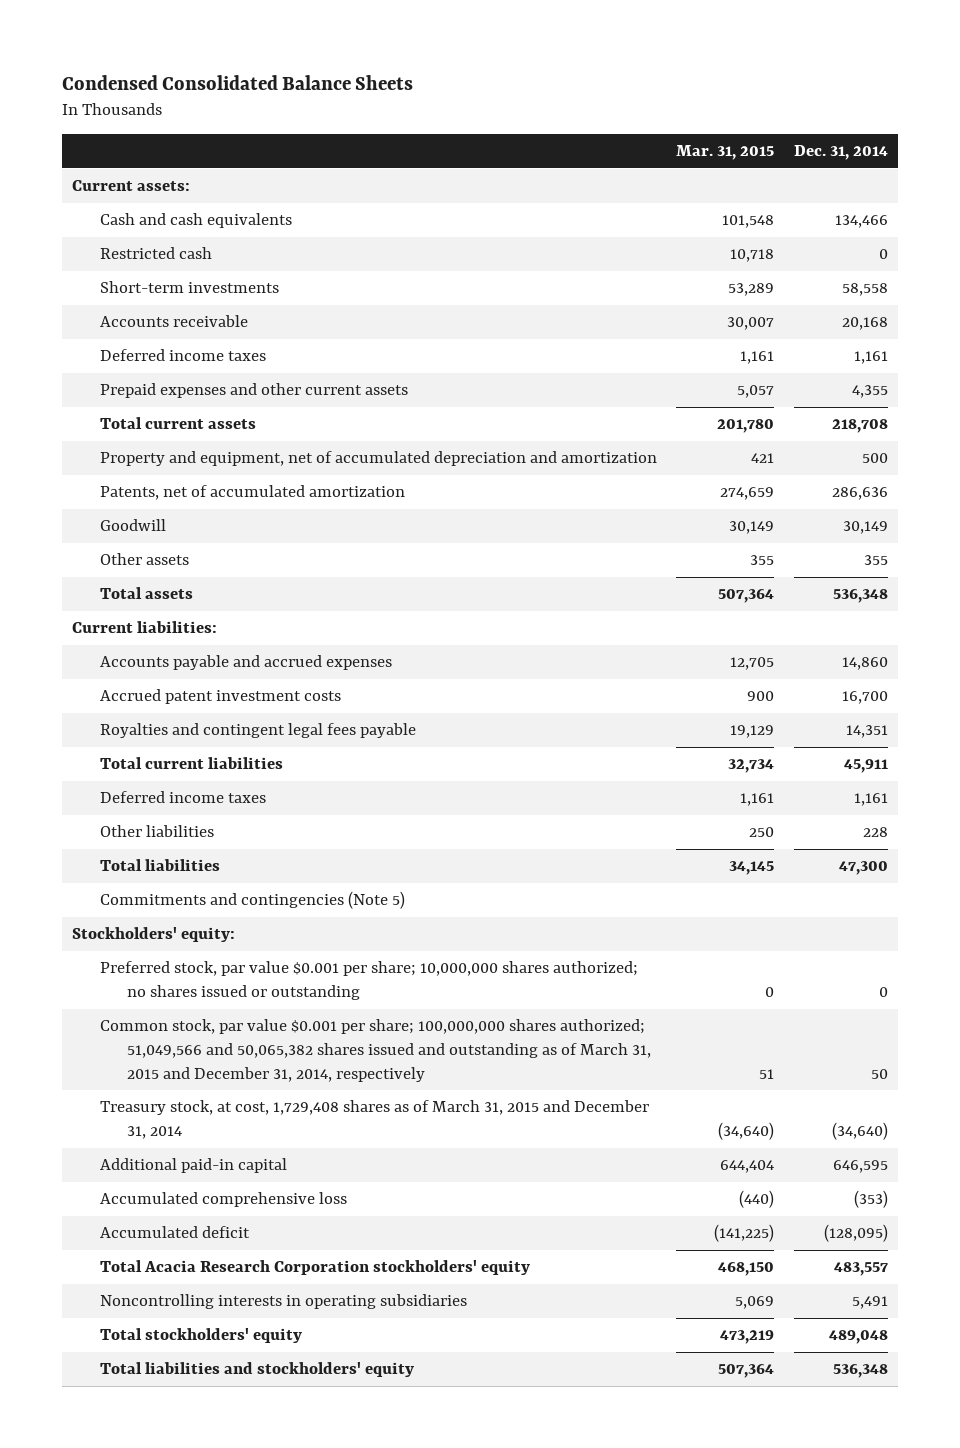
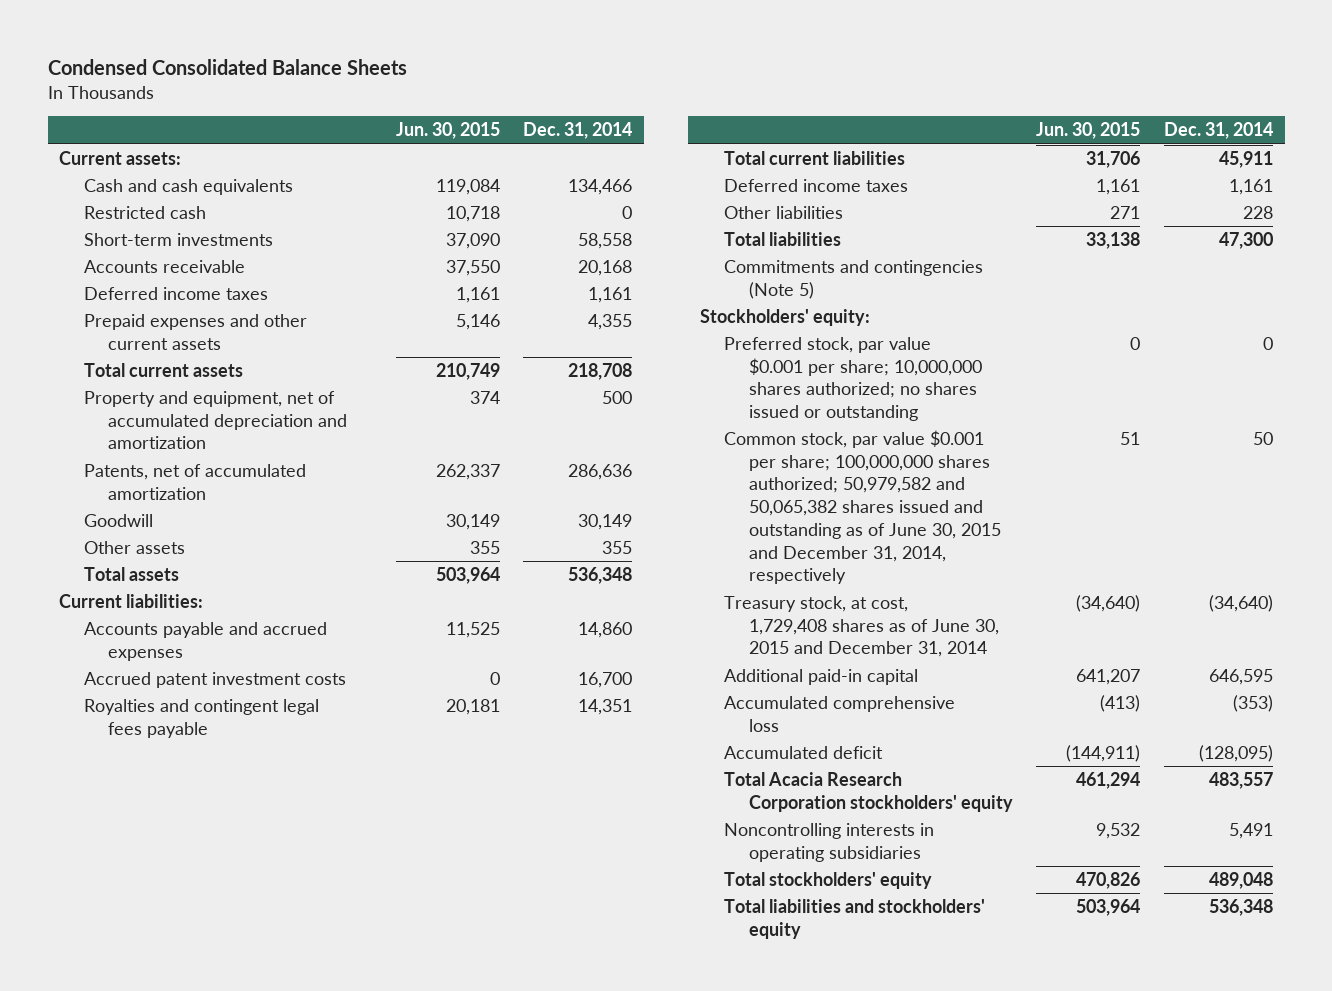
[676,144,775,160] Mar. 31, 2015 -> none
none -> [395,122,500,140] Jun. 30, 2015
[99,1019,652,1082] Common stock, par value $0.001 per share; 100,000,000 shares authorized; 51,049,566 and 50,065,382 shares issued and outstanding as of March 31, 2015 and December 31, 2014, respectively -> [724,430,1001,585] Common stock, par value $0.001 per share; 100,000,000 shares authorized; 50,979,582 and 50,065,382 shares issued and outstanding as of June 30, 2015 and December 31, 2014, respectively
[99,1100,649,1139] Treasury stock, at cost, 1,729,408 shares as of March 31, 2015 and December 31, 2014 -> [724,596,999,658] Treasury stock, at cost, 1,729,408 shares as of June 30, 2015 and December 31, 2014

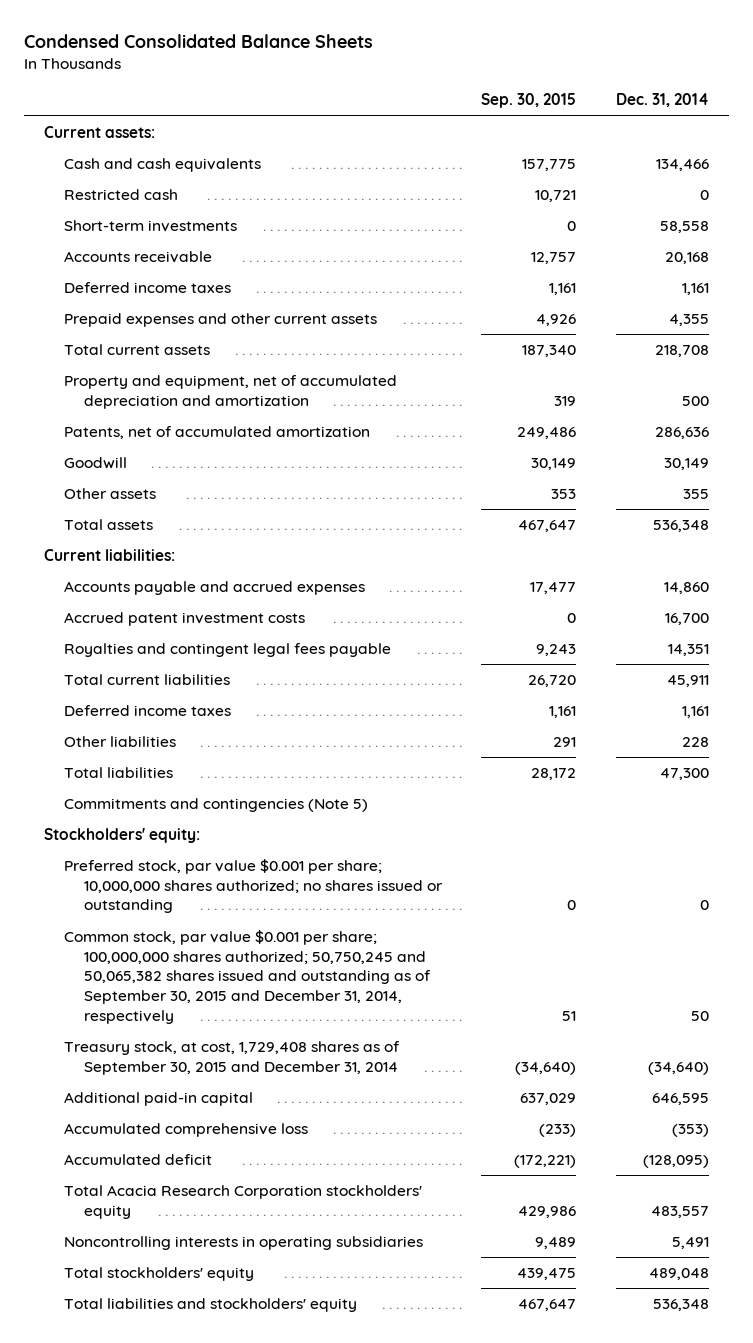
[395,122,500,140] Jun. 30, 2015 -> none
none -> [481,93,577,109] Sep. 30, 2015
[724,430,1001,585] Common stock, par value $0.001 per share; 100,000,000 shares authorized; 50,979,582 and 50,065,382 shares issued and outstanding as of June 30, 2015 and December 31, 2014, respectively -> [63,930,431,1024] Common stock, par value $0.001 per share; 100,000,000 shares authorized; 50,750,245 and 50,065,382 shares issued and outstanding as of September 30, 2015 and December 31, 2014, respectively
[724,596,999,658] Treasury stock, at cost, 1,729,408 shares as of June 30, 2015 and December 31, 2014 -> [63,1041,400,1075] Treasury stock, at cost, 1,729,408 shares as of September 30, 2015 and December 31, 2014

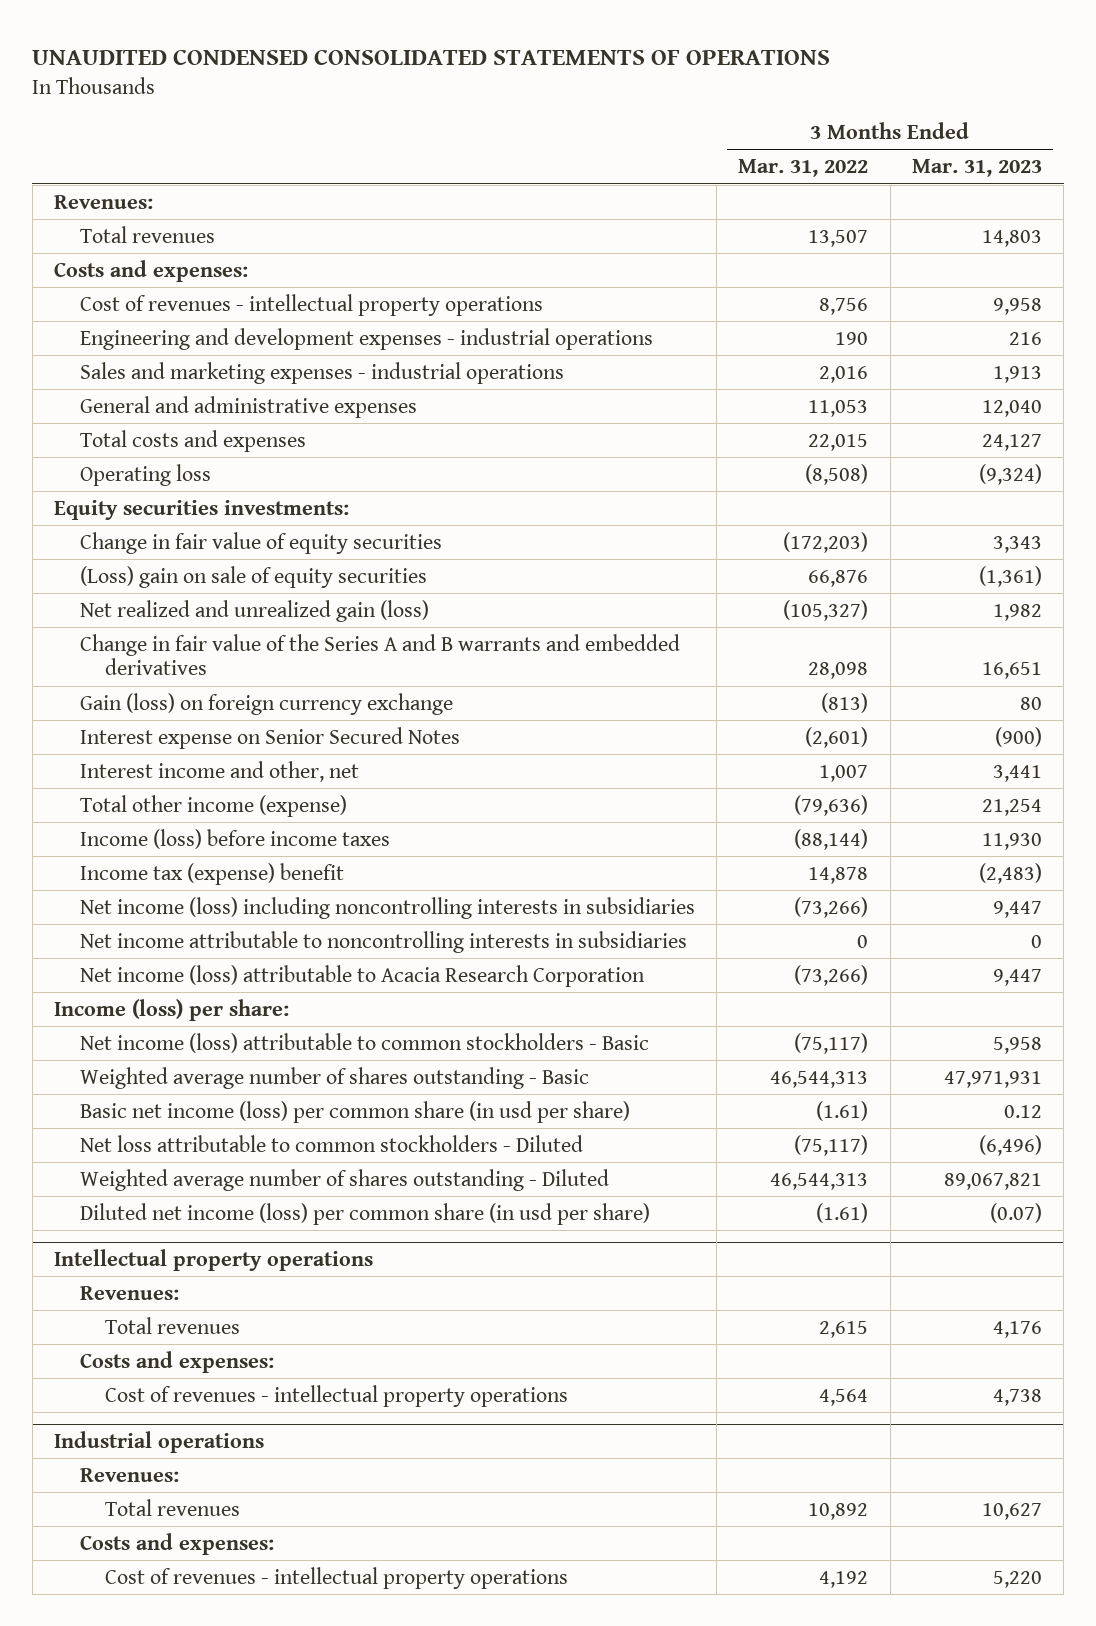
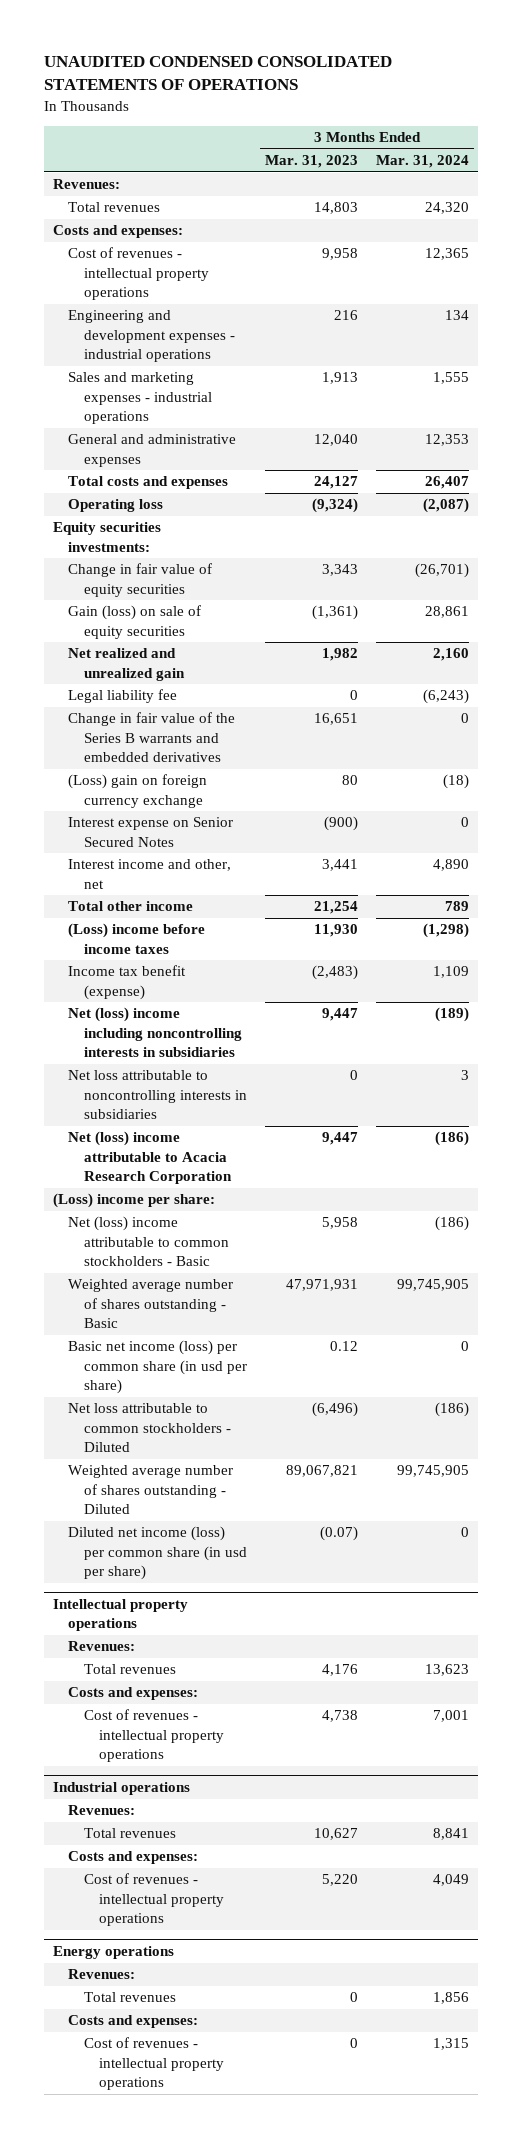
[738,159,869,178] Mar. 31, 2022 -> none
none -> [376,154,470,168] Mar. 31, 2024
[79,565,427,588] (Loss) gain on sale of equity securities -> [68,605,202,639] Gain (loss) on sale of equity securities
[79,599,429,622] Net realized and unrealized gain (loss) -> [68,648,185,681] Net realized and unrealized gain
none -> [68,689,178,704] Legal liability fee
[79,633,680,676] Change in fair value of the Series A and B warrants and embedded derivatives -> [68,712,236,763] Change in fair value of the Series B warrants and embedded derivatives
[79,692,453,715] Gain (loss) on foreign currency exchange -> [68,774,208,808] (Loss) gain on foreign currency exchange
[79,794,347,817] Total other income (expense) -> [68,901,194,912] Total other income
[79,828,390,849] Income (loss) before income taxes -> [68,923,206,954] (Loss) income before income taxes
[79,862,344,885] Income tax (expense) benefit -> [68,965,187,1000] Income tax benefit (expense)
[79,896,695,919] Net income (loss) including noncontrolling interests in subsidiaries -> [68,1007,242,1058] Net (loss) income including noncontrolling interests in subsidiaries
[79,930,687,953] Net income attributable to noncontrolling interests in subsidiaries -> [68,1070,247,1120] Net loss attributable to noncontrolling interests in subsidiaries
[79,964,645,987] Net income (loss) attributable to Acacia Research Corporation -> [68,1131,232,1185] Net (loss) income attributable to Acacia Research Corporation
[53,998,289,1021] Income (loss) per share: -> [53,1193,216,1209] (Loss) income per share:
[79,1032,649,1053] Net income (loss) attributable to common stockholders - Basic -> [68,1216,229,1267] Net (loss) income attributable to common stockholders - Basic
none -> [53,1946,175,1960] Energy operations
none -> [68,1969,136,1980] Revenues:
none -> [83,1992,176,2003] Total revenues
none -> [68,2015,199,2029] Costs and expenses:
none -> [83,2037,224,2091] Cost of revenues - intellectual property operations

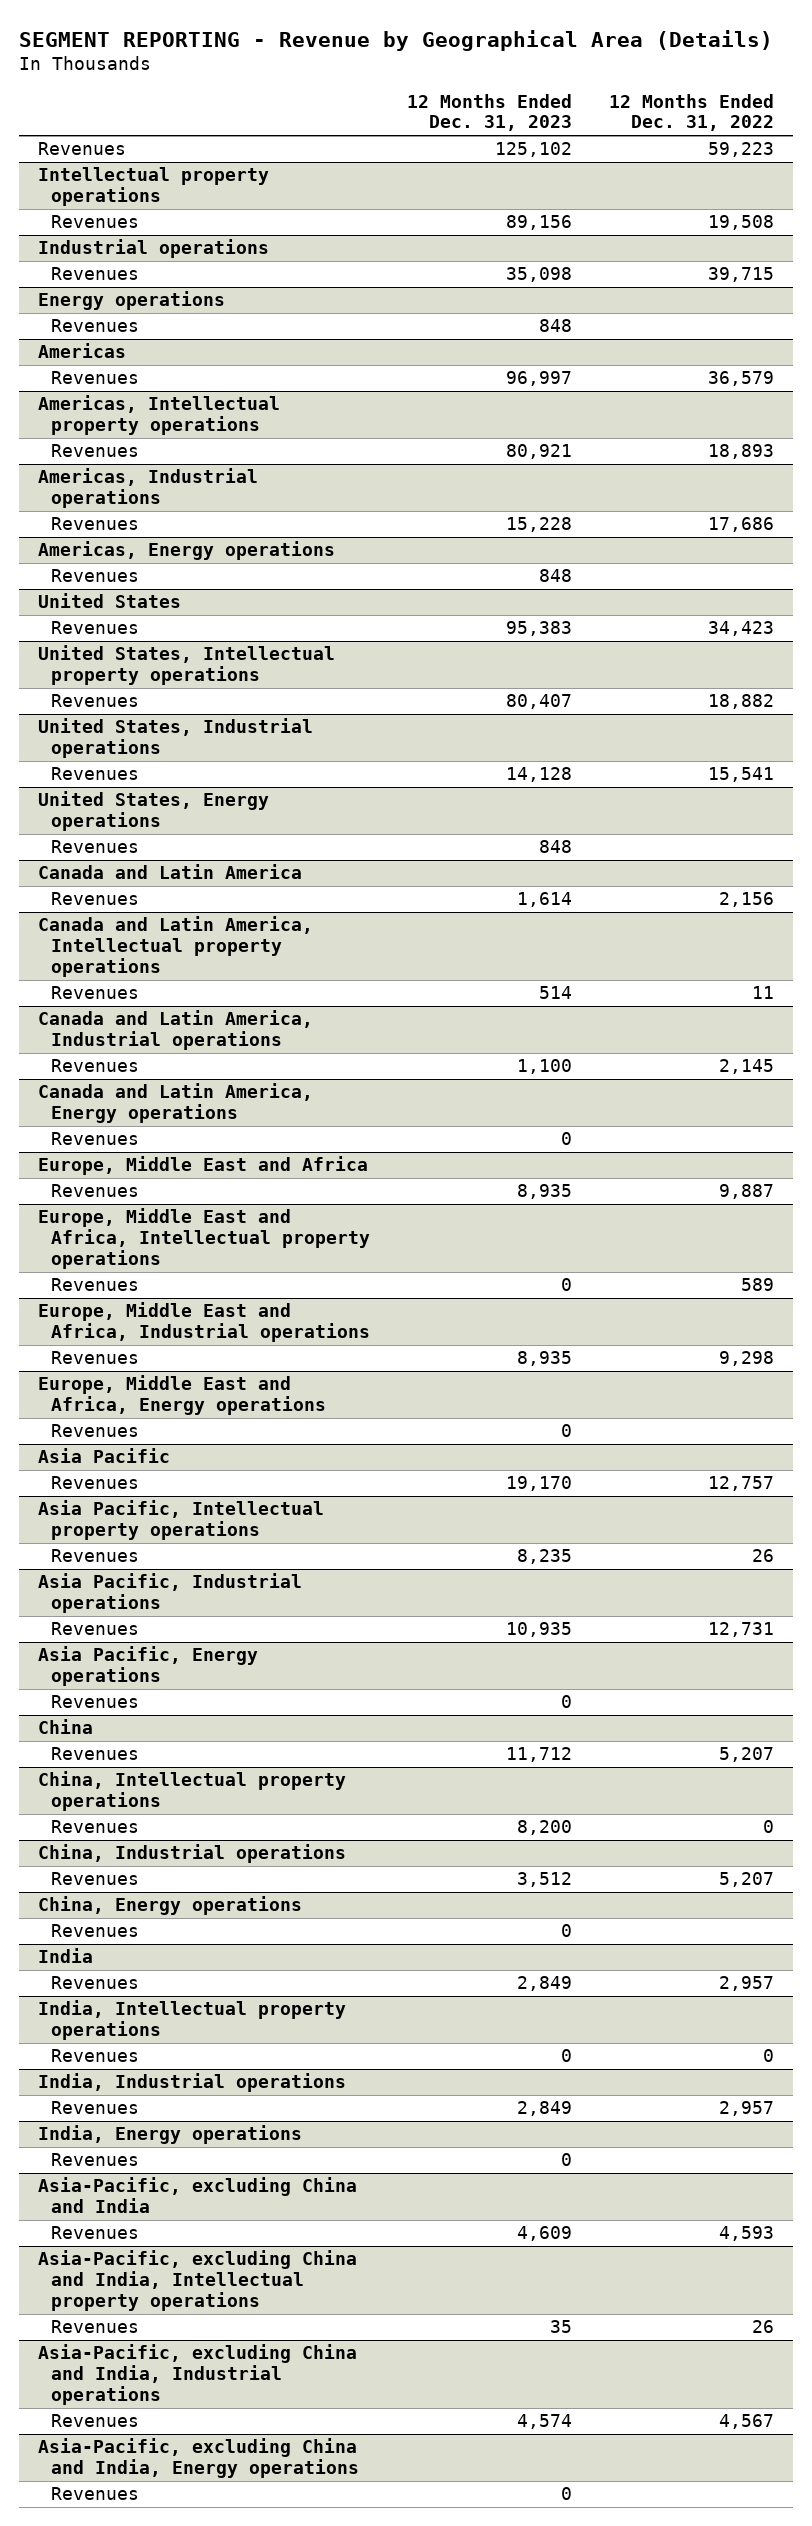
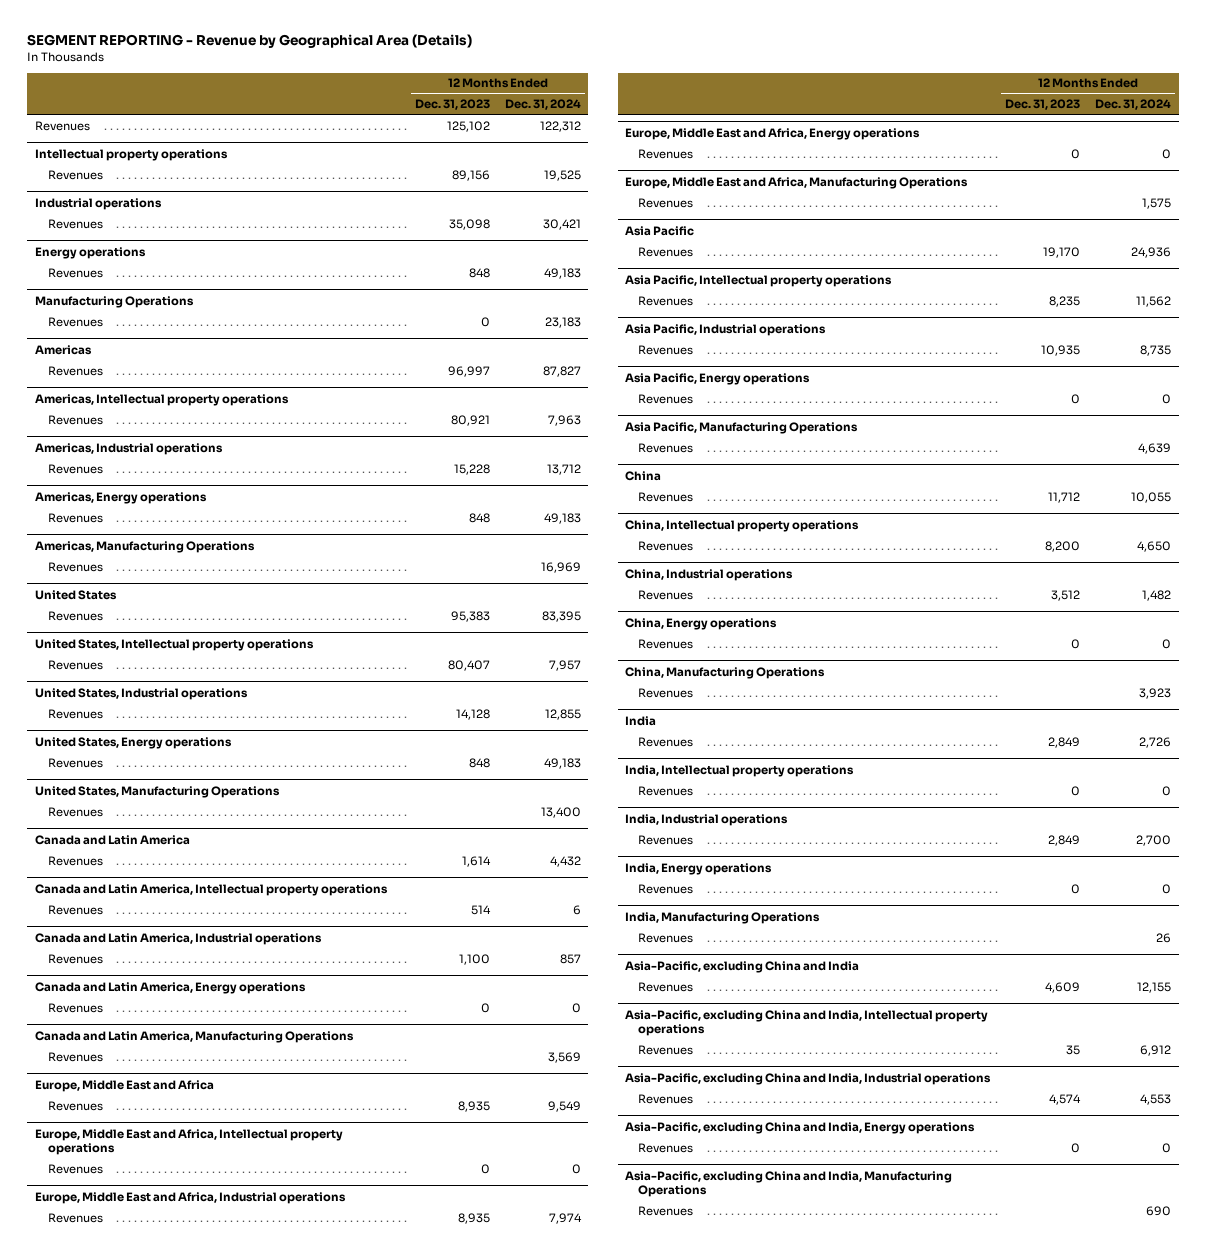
[609,93,775,132] 12 Months Ended Dec. 31, 2022 -> none
none -> [504,99,581,111] Dec. 31, 2024
none -> [34,295,194,308] Manufacturing Operations
none -> [47,316,103,327] Revenues
none -> [34,540,255,553] Americas, Manufacturing Operations
none -> [47,561,103,572] Revenues
none -> [34,785,280,798] United States, Manufacturing Operations
none -> [47,806,103,817] Revenues
none -> [34,1030,354,1043] Canada and Latin America, Manufacturing Operations
none -> [47,1051,103,1062] Revenues
none -> [625,176,969,189] Europe, Middle East and Africa, Manufacturing Operations
none -> [637,197,693,208] Revenues
none -> [625,421,859,434] Asia Pacific, Manufacturing Operations
none -> [637,442,693,453] Revenues
none -> [625,666,826,679] China, Manufacturing Operations
none -> [637,687,693,698] Revenues
none -> [625,911,821,924] India, Manufacturing Operations
none -> [637,932,693,943] Revenues
none -> [625,1170,953,1197] Asia-Pacific, excluding China and India, Manufacturing Operations
none -> [637,1205,693,1216] Revenues

